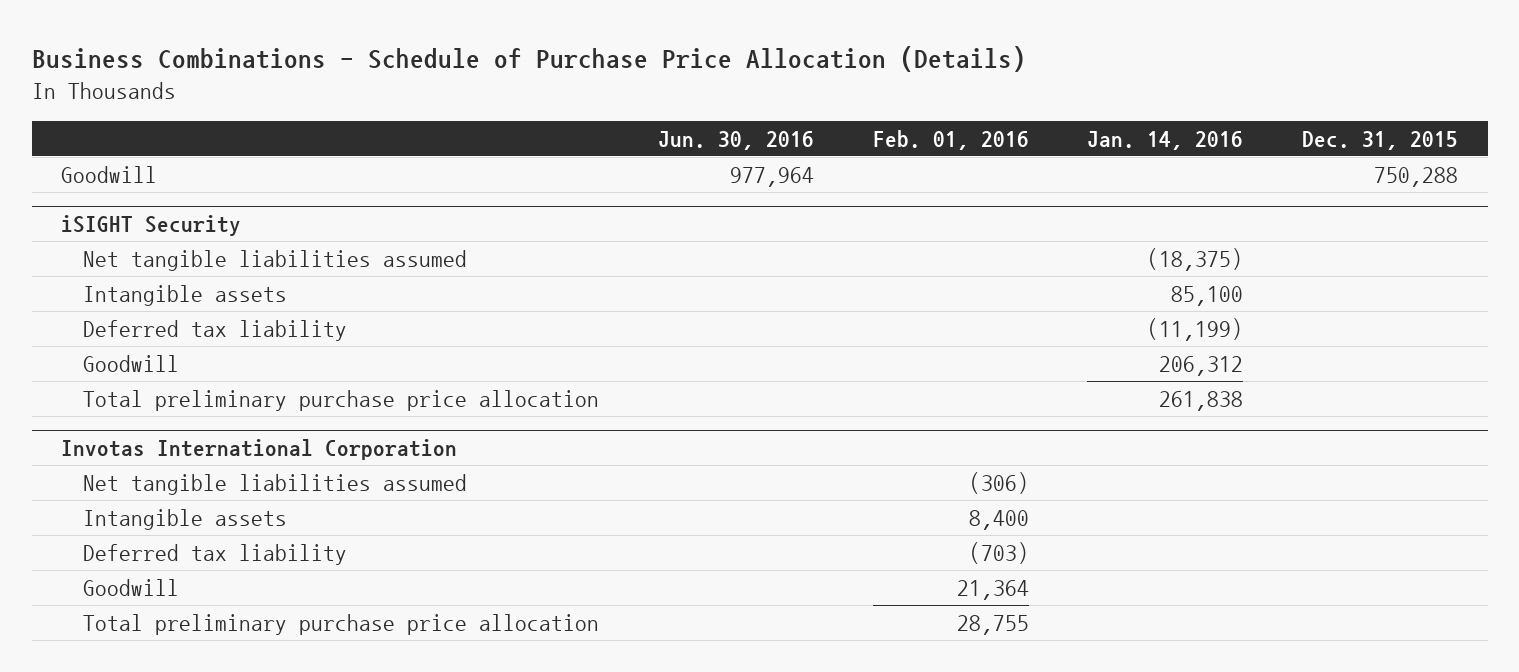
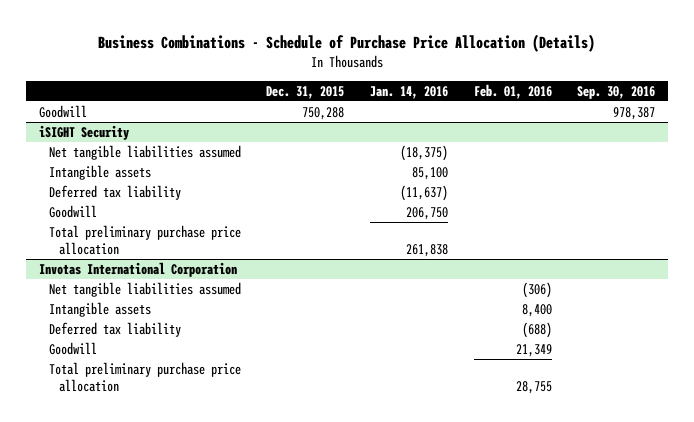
[657,130,814,150] Jun. 30, 2016 -> none
none -> [577,85,656,99] Sep. 30, 2016
[1147,317,1244,341] (11,199) -> [400,185,449,202] (11,637)
[1159,355,1244,376] 206,312 -> [406,207,449,221] 206,750
[968,541,1029,564] (703) -> [521,322,552,339] (688)
[956,579,1029,600] 21,364 -> [515,344,552,358] 21,349

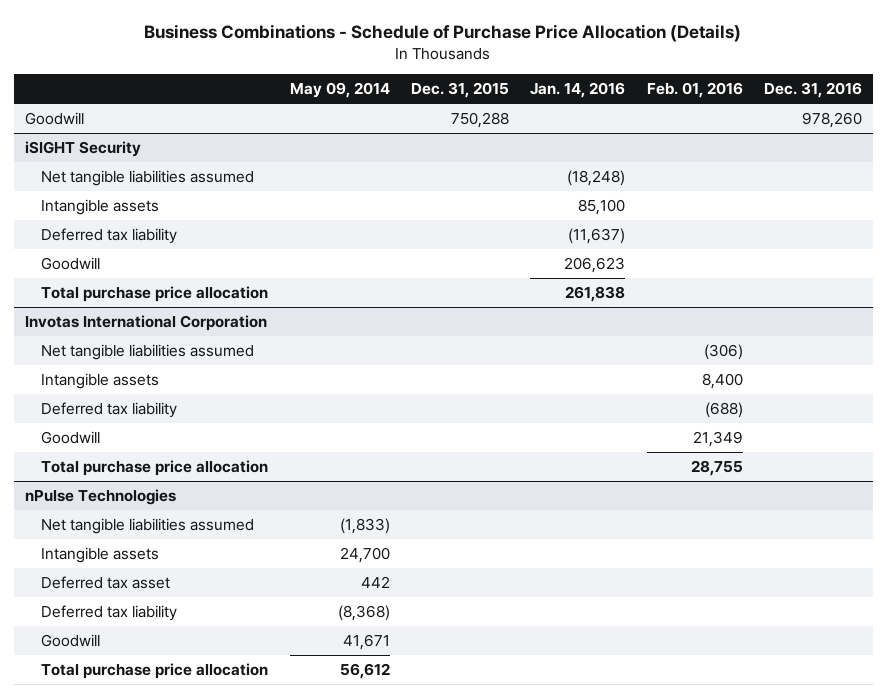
[577,85,656,99] Sep. 30, 2016 -> none
none -> [289,82,390,99] May 09, 2014
none -> [763,82,862,99] Dec. 31, 2016
[400,145,449,162] (18,375) -> [567,169,626,186] (18,248)
[406,207,449,221] 206,750 -> [564,256,626,273] 206,623
[48,225,241,256] Total preliminary purchase price allocation -> [41,285,269,302] Total purchase price allocation
[48,362,241,393] Total preliminary purchase price allocation -> [41,459,269,476] Total purchase price allocation
none -> [25,488,177,505] nPulse Technologies
none -> [41,517,255,534] Net tangible liabilities assumed
none -> [41,546,160,563] Intangible assets
none -> [41,575,171,589] Deferred tax asset
none -> [41,604,178,621] Deferred tax liability
none -> [41,633,101,647] Goodwill
none -> [41,662,269,679] Total purchase price allocation

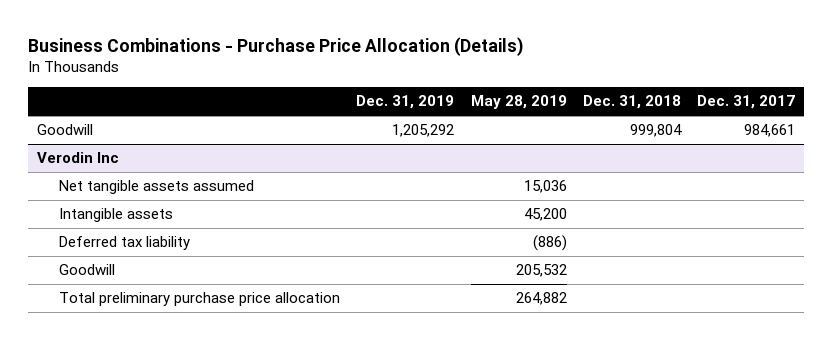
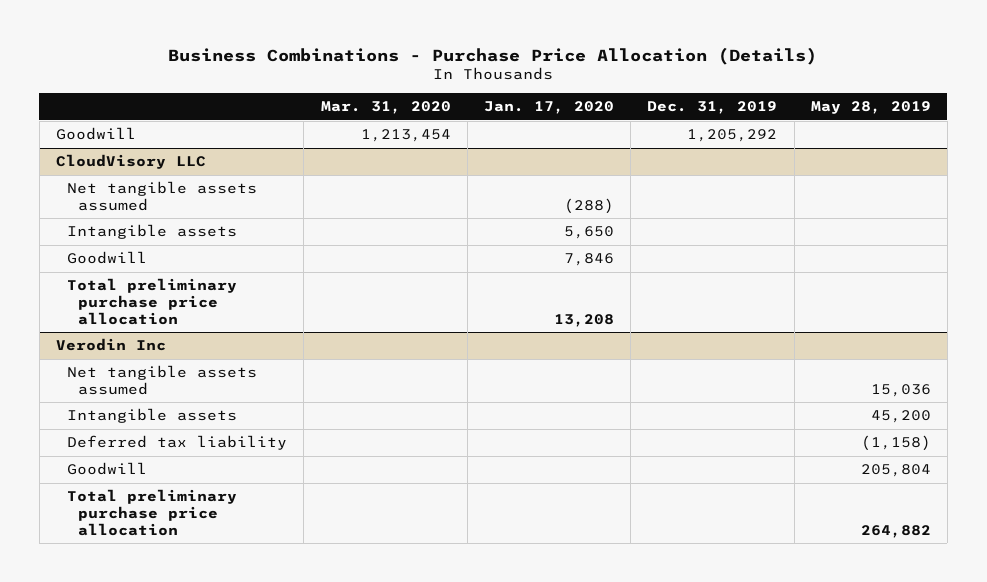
[583,95,682,110] Dec. 31, 2018 -> none
[697,95,796,110] Dec. 31, 2017 -> none
none -> [320,101,451,115] Mar. 31, 2020
none -> [483,101,614,115] Jan. 17, 2020
none -> [55,154,206,170] CloudVisory LLC
none -> [67,181,258,211] Net tangible assets assumed
none -> [67,224,238,240] Intangible assets
none -> [67,251,148,265] Goodwill
none -> [67,278,238,325] Total preliminary purchase price allocation
[532,235,567,252] (886) -> [860,435,931,452] (1,158)
[515,264,567,278] 205,532 -> [860,464,931,478] 205,804

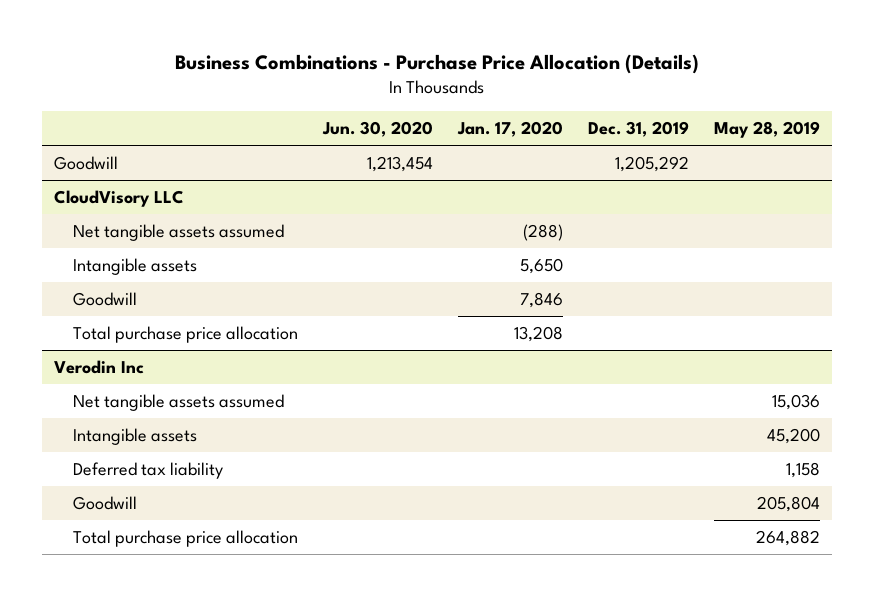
[320,101,451,115] Mar. 31, 2020 -> none
none -> [321,120,433,137] Jun. 30, 2020
[67,278,238,325] Total preliminary purchase price allocation -> [72,325,298,343] Total purchase price allocation
[860,435,931,452] (1,158) -> [785,461,820,478] 1,158
[67,489,238,536] Total preliminary purchase price allocation -> [72,529,298,547] Total purchase price allocation

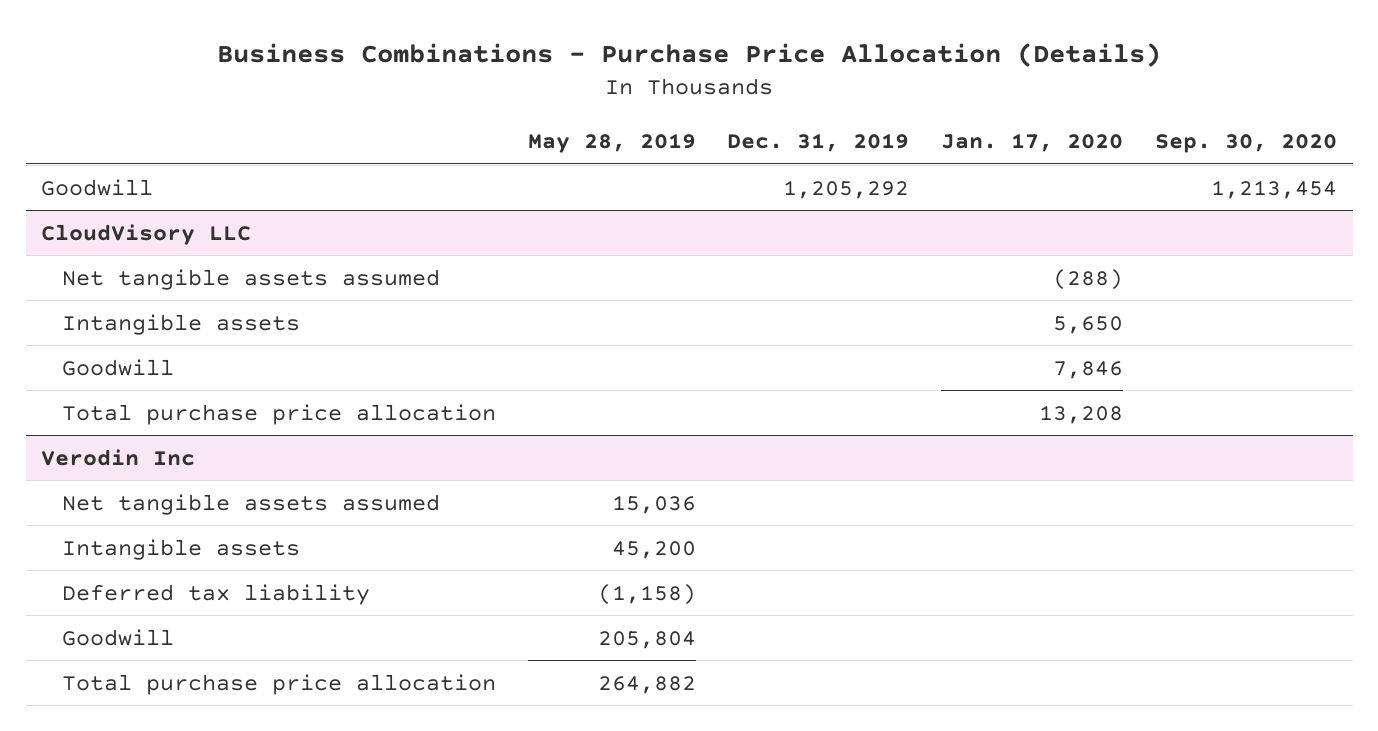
[321,120,433,137] Jun. 30, 2020 -> none
none -> [1154,133,1337,153] Sep. 30, 2020
[785,461,820,478] 1,158 -> [597,583,696,605] (1,158)

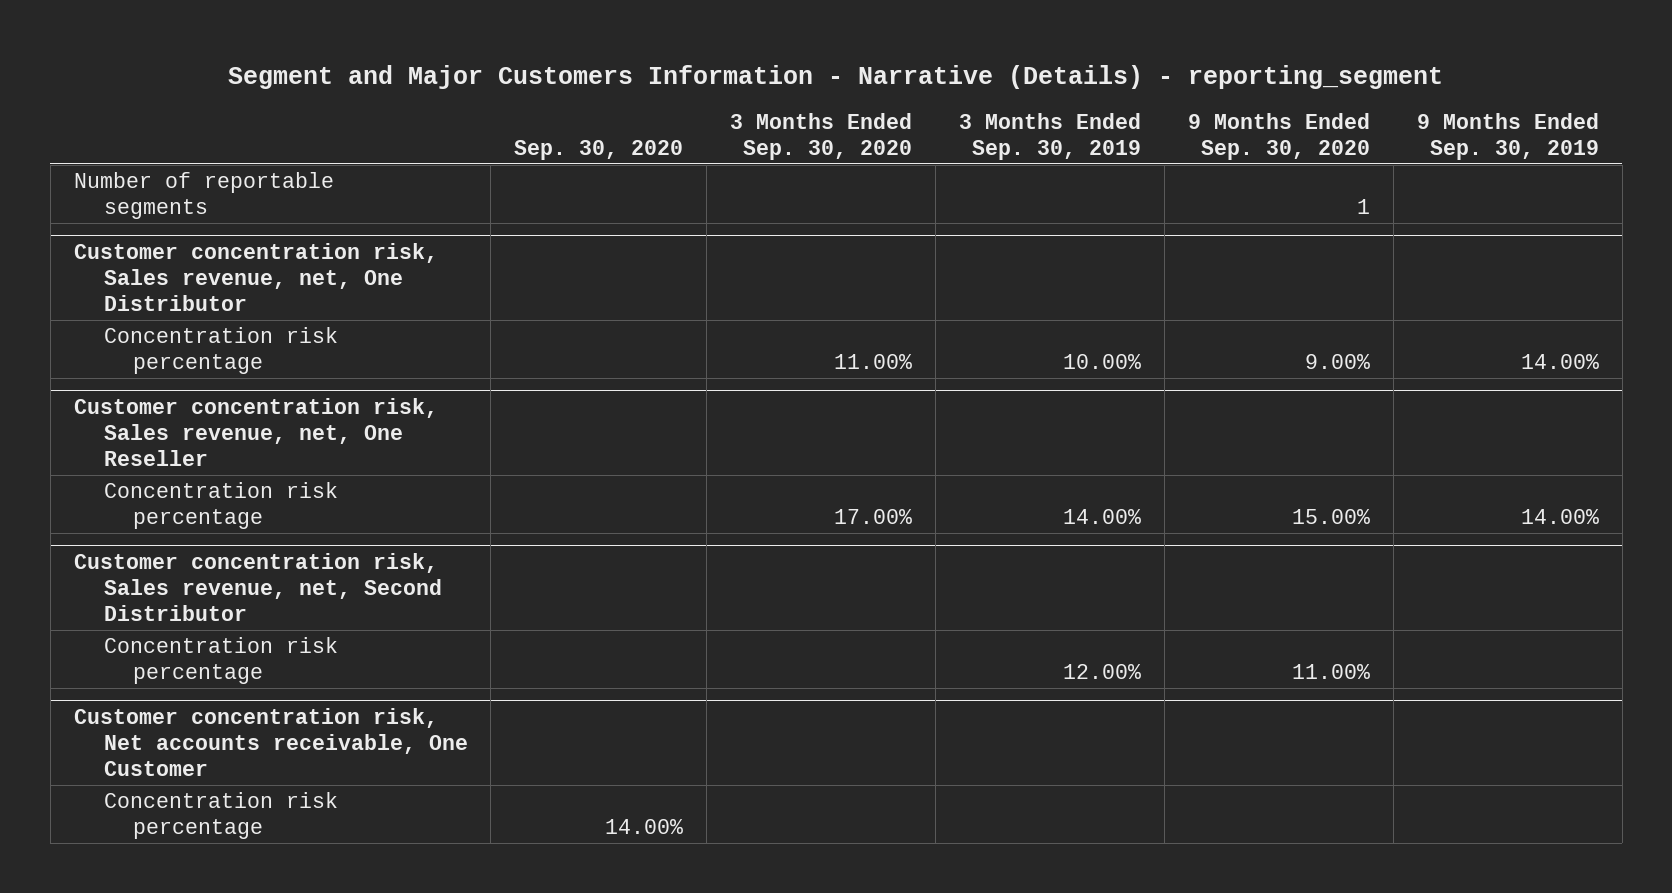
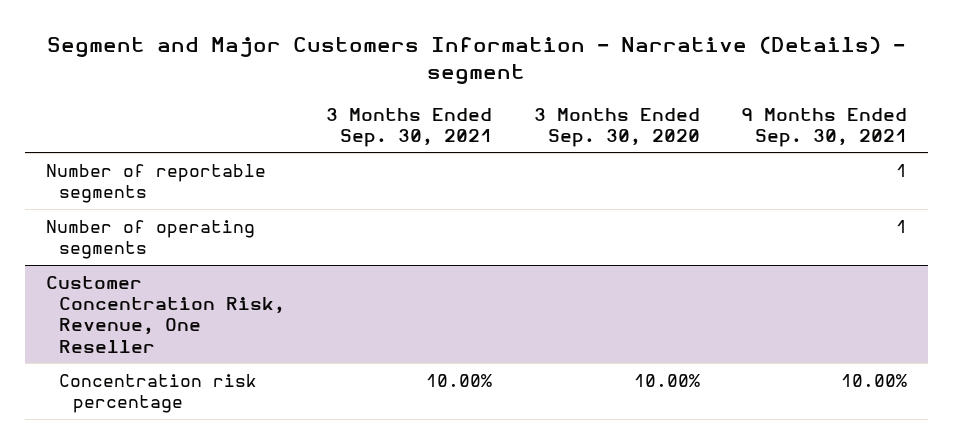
[228,64,1444,89] Segment and Major Customers Information - Narrative (Details) - reporting_segment -> [47,36,906,85] Segment and Major Customers Information - Narrative (Details) - segment
[514,139,684,160] Sep. 30, 2020 -> none
[959,112,1142,160] 3 Months Ended Sep. 30, 2019 -> none
[1187,112,1370,160] 9 Months Ended Sep. 30, 2020 -> none
[1416,112,1599,160] 9 Months Ended Sep. 30, 2019 -> none
none -> [326,107,493,147] 3 Months Ended Sep. 30, 2021
none -> [740,107,907,147] 9 Months Ended Sep. 30, 2021
[73,243,438,311] Customer concentration risk, Sales revenue, net, One Distributor -> none
[103,327,338,375] Concentration risk percentage -> none
[73,553,442,621] Customer concentration risk, Sales revenue, net, Second Distributor -> none
[103,637,338,685] Concentration risk percentage -> none
[73,708,468,776] Customer concentration risk, Net accounts receivable, One Customer -> none
[103,792,338,840] Concentration risk percentage -> none
none -> [45,219,255,260] Number of operating segments
[73,398,438,466] Customer concentration risk, Sales revenue, net, One Reseller -> [45,275,286,353] Customer Concentration Risk, Revenue, One Reseller
[834,509,913,525] 17.00% -> [633,373,700,387] 10.00%

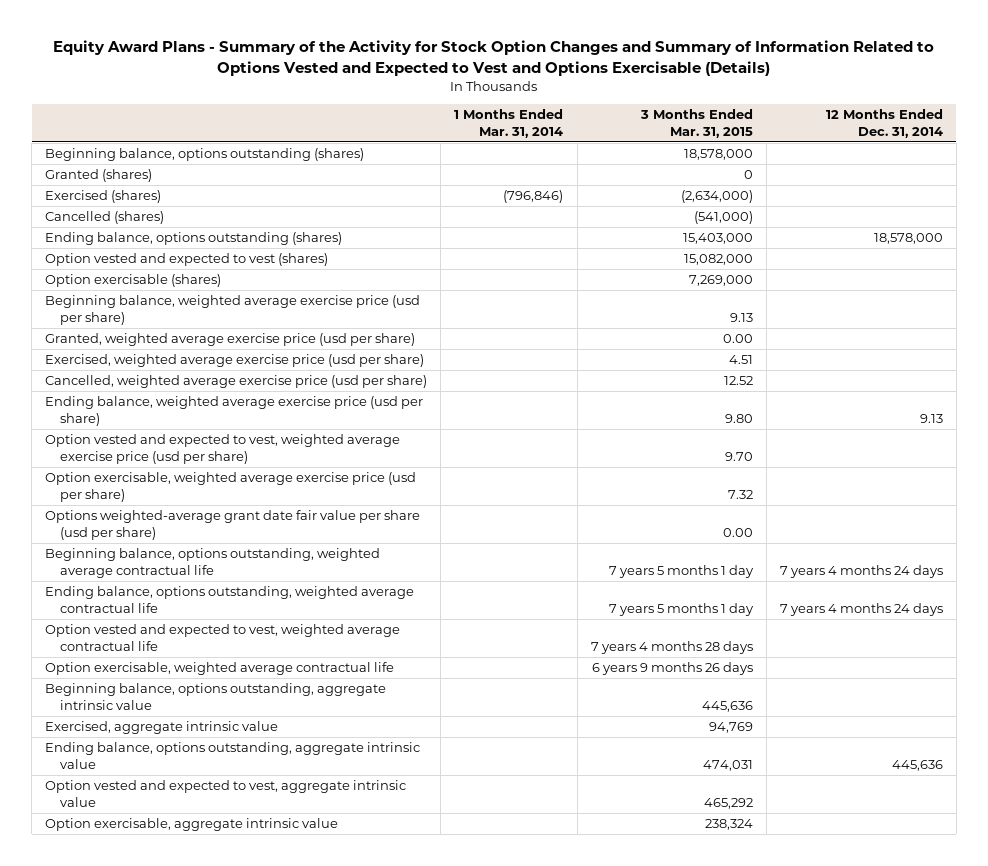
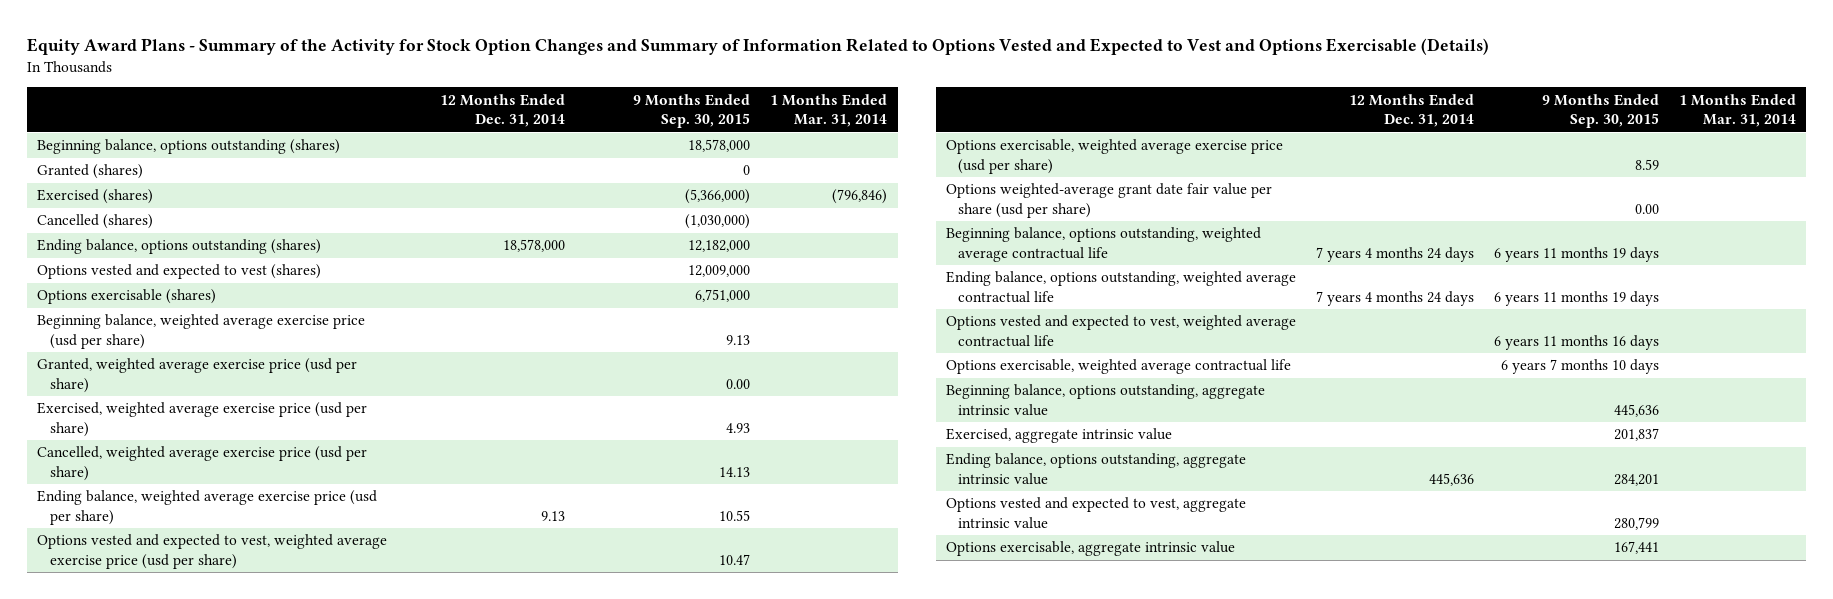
[639,108,753,138] 3 Months Ended Mar. 31, 2015 -> none
none -> [633,93,751,129] 9 Months Ended Sep. 30, 2015
[45,253,329,267] Option vested and expected to vest (shares) -> [37,264,322,280] Options vested and expected to vest (shares)
[45,274,222,288] Option exercisable (shares) -> [37,289,217,305] Options exercisable (shares)
[45,434,401,465] Option vested and expected to vest, weighted average exercise price (usd per share) -> [37,534,388,569] Options vested and expected to vest, weighted average exercise price (usd per share)
[45,472,417,503] Option exercisable, weighted average exercise price (usd per share) -> [945,139,1283,174] Options exercisable, weighted average exercise price (usd per share)
[45,624,401,652] Option vested and expected to vest, weighted average contractual life -> [945,315,1296,347] Options vested and expected to vest, weighted average contractual life
[45,662,395,676] Option exercisable, weighted average contractual life -> [945,359,1291,375] Options exercisable, weighted average contractual life
[45,780,407,808] Option vested and expected to vest, aggregate intrinsic value -> [945,497,1246,529] Options vested and expected to vest, aggregate intrinsic value
[45,818,339,832] Option exercisable, aggregate intrinsic value -> [945,541,1235,557] Options exercisable, aggregate intrinsic value

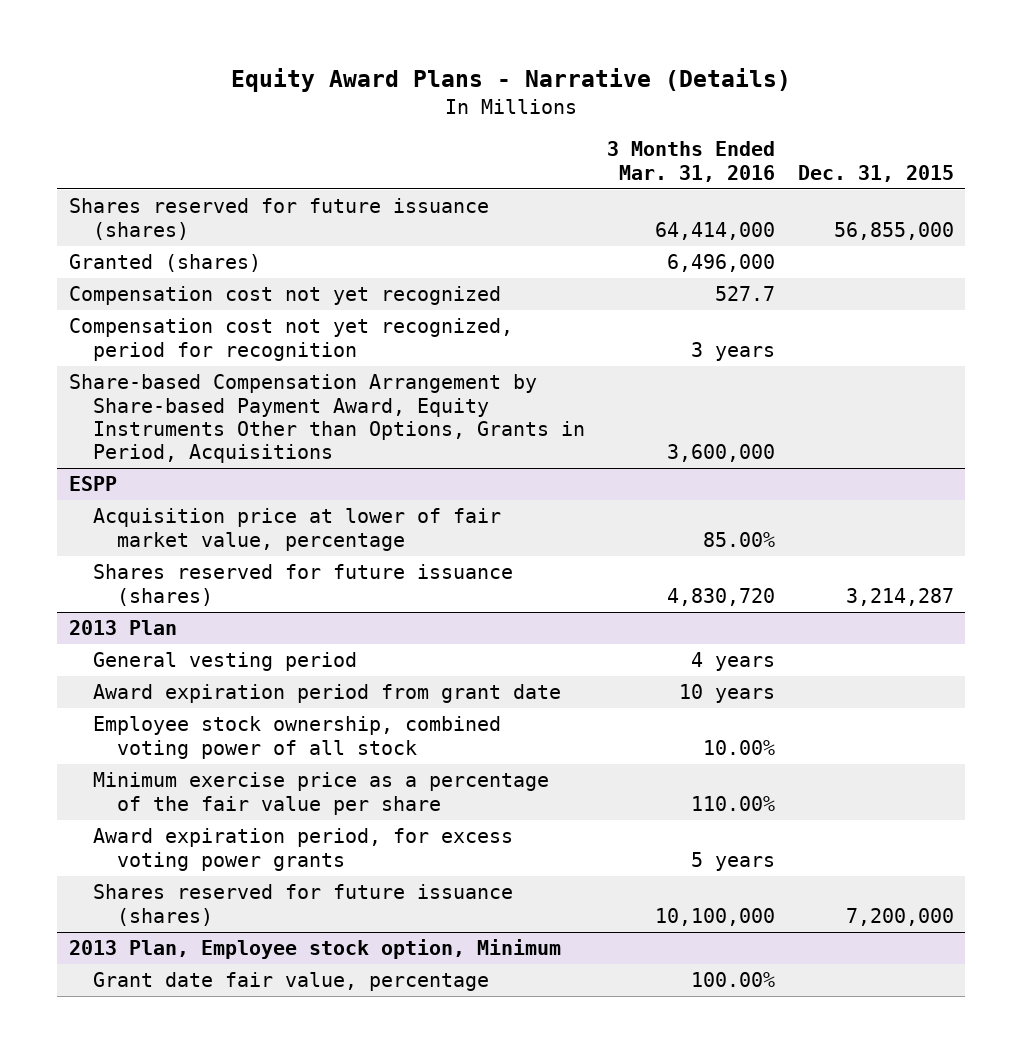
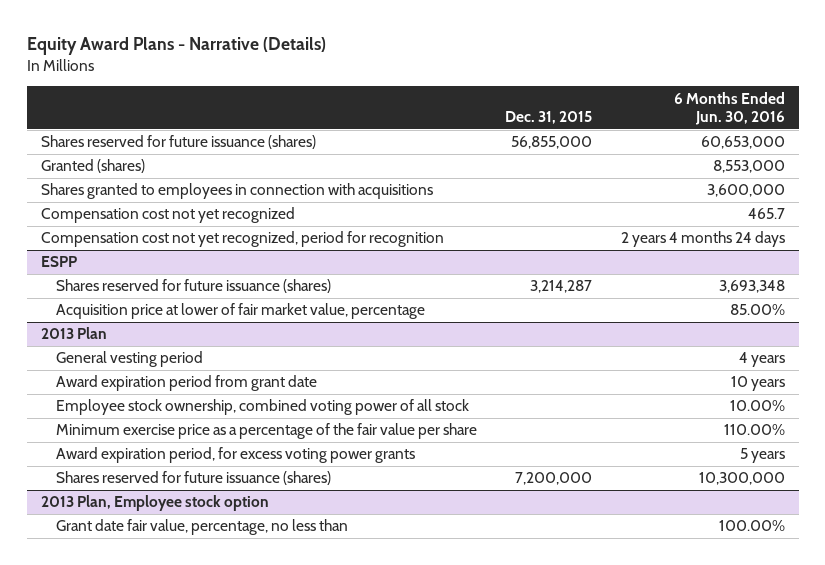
[607,141,776,182] 3 Months Ended Mar. 31, 2016 -> none
none -> [673,91,785,126] 6 Months Ended Jun. 30, 2016
none -> [40,183,433,200] Shares granted to employees in connection with acquisitions
[68,374,585,464] Share-based Compensation Arrangement by Share-based Payment Award, Equity Instruments Other than Options, Grants in Period, Acquisitions -> none
[92,508,501,551] Acquisition price at lower of fair market value, percentage -> [56,303,426,320] Acquisition price at lower of fair market value, percentage
[68,939,561,960] 2013 Plan, Employee stock option, Minimum -> [40,495,269,512] 2013 Plan, Employee stock option
[92,972,489,992] Grant date fair value, percentage -> [56,519,349,536] Grant date fair value, percentage, no less than

